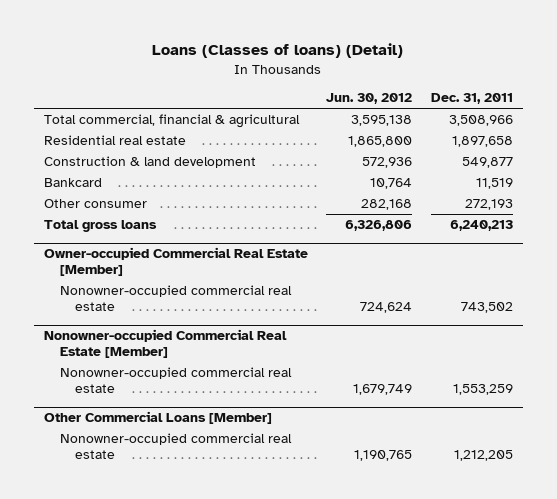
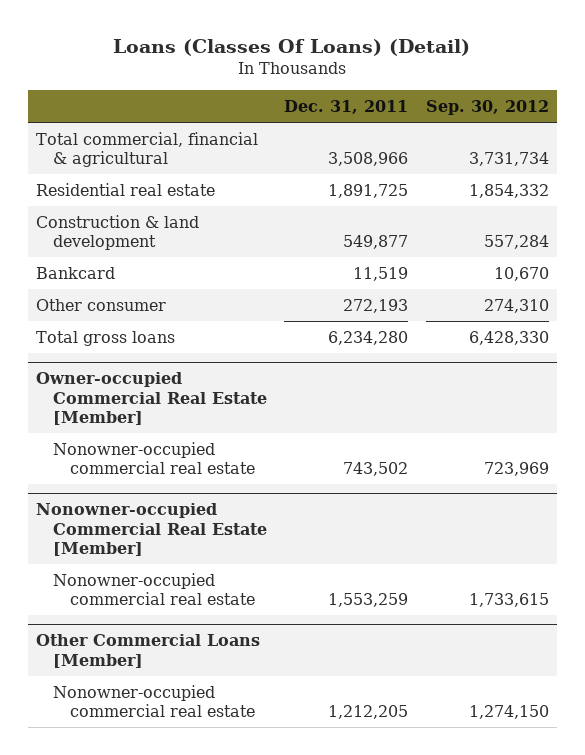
[152,43,404,59] Loans (Classes of loans) (Detail) -> [113,38,471,56] Loans (Classes Of Loans) (Detail)
[326,93,413,105] Jun. 30, 2012 -> none
none -> [425,100,549,116] Sep. 30, 2012
[452,135,514,147] 1,897,658 -> [328,183,409,198] 1,891,725
[450,219,514,231] 6,240,213 -> [328,330,409,345] 6,234,280

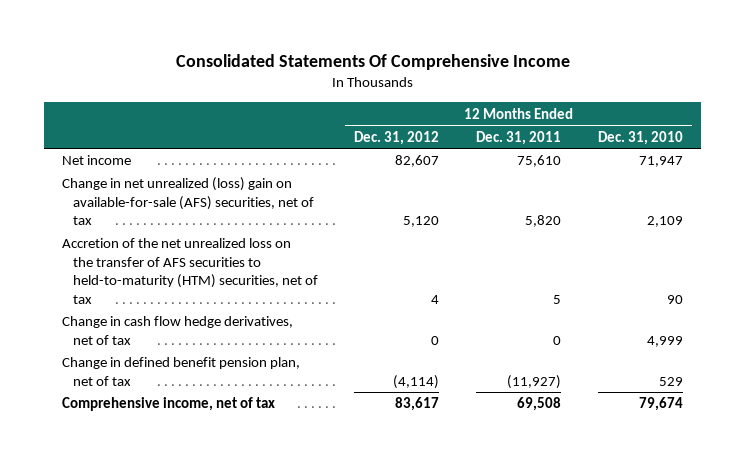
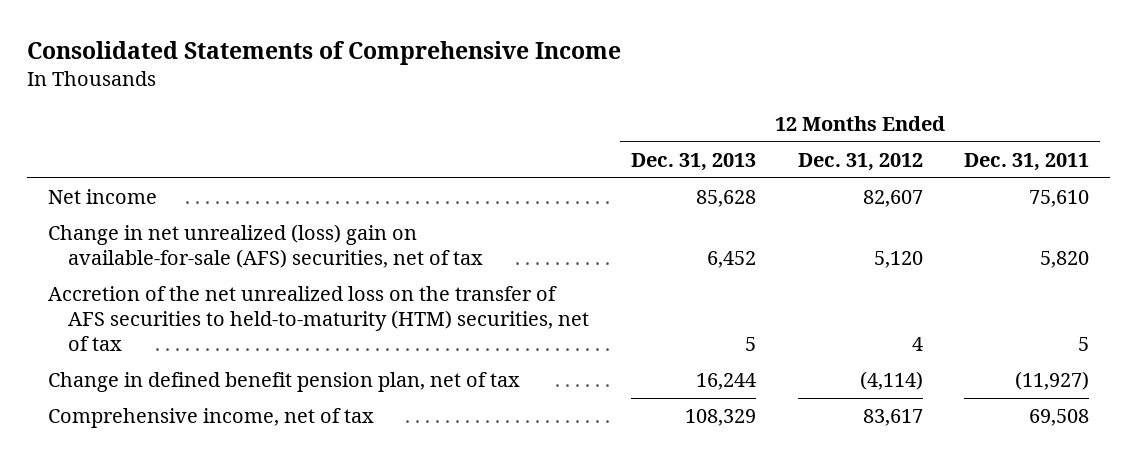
[175,54,570,71] Consolidated Statements Of Comprehensive Income -> [27,40,622,65] Consolidated Statements of Comprehensive Income
[597,130,683,145] Dec. 31, 2010 -> none
none -> [630,153,756,172] Dec. 31, 2013
[62,316,294,345] Change in cash flow hedge derivatives, net of tax -> none

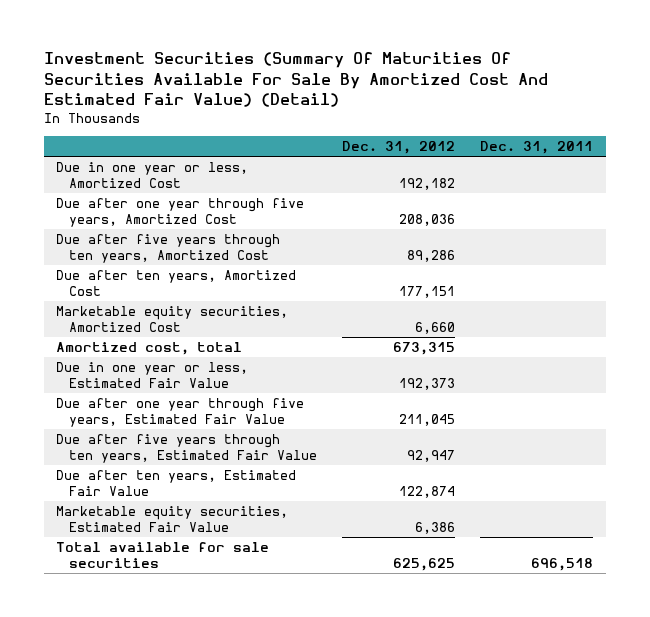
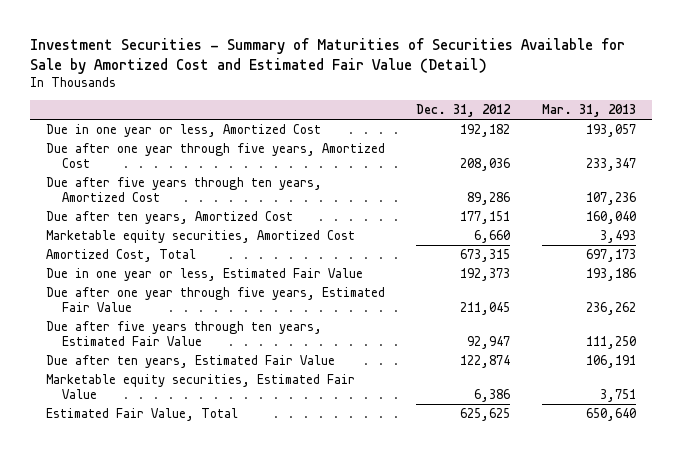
[43,52,548,108] Investment Securities (Summary Of Maturities Of Securities Available For Sale By Amortized Cost And Estimated Fair Value) (Detail) -> [29,37,625,74] Investment Securities - Summary of Maturities of Securities Available for Sale by Amortized Cost and Estimated Fair Value (Detail)
[480,140,594,154] Dec. 31, 2011 -> none
none -> [541,104,636,118] Mar. 31, 2013
[56,342,243,356] Amortized cost, total -> [45,249,196,263] Amortized Cost, Total
[56,542,270,568] Total available for sale securities -> [45,408,238,422] Estimated Fair Value, Total

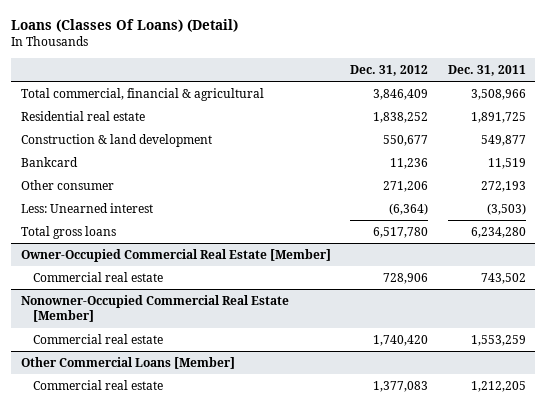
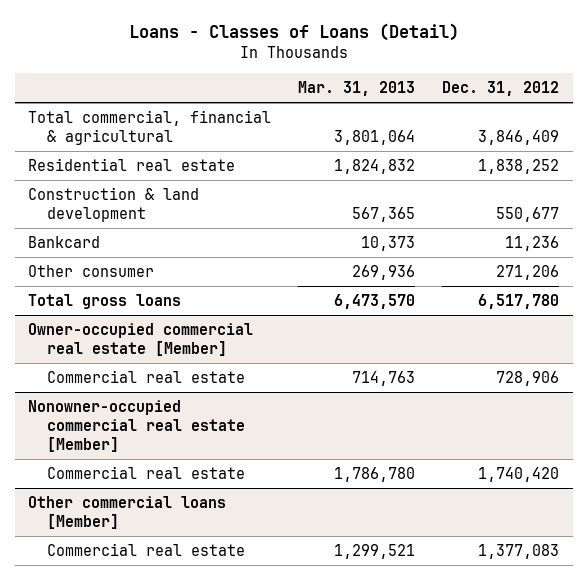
[11,18,239,32] Loans (Classes Of Loans) (Detail) -> [128,23,459,42] Loans - Classes of Loans (Detail)
[447,64,526,76] Dec. 31, 2011 -> none
none -> [298,81,416,97] Mar. 31, 2013
[20,202,153,213] Less: Unearned interest -> none
[20,248,331,262] Owner-Occupied Commercial Real Estate [Member] -> [28,323,254,357] Owner-occupied commercial real estate [Member]
[20,294,289,323] Nonowner-Occupied Commercial Real Estate [Member] -> [28,400,245,453] Nonowner-occupied commercial real estate [Member]
[20,356,235,369] Other Commercial Loans [Member] -> [28,496,227,530] Other commercial loans [Member]

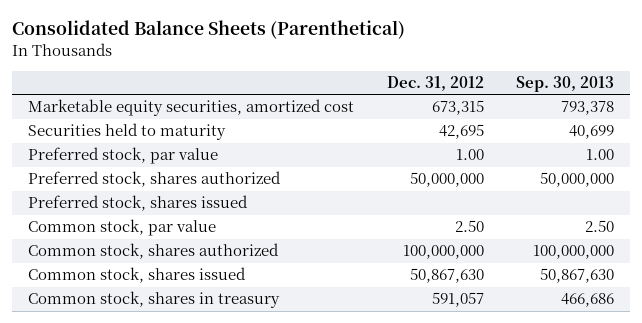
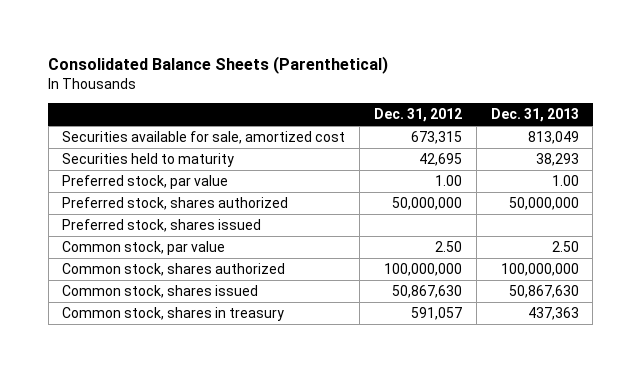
[515,75,614,92] Sep. 30, 2013 -> none
none -> [490,108,579,123] Dec. 31, 2013
[28,99,355,117] Marketable equity securities, amortized cost -> [62,131,346,145] Securities available for sale, amortized cost

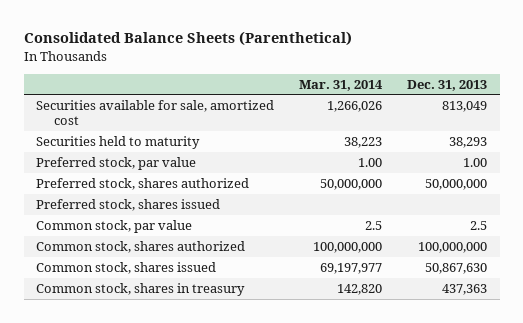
[374,108,463,123] Dec. 31, 2012 -> none
none -> [299,79,384,91] Mar. 31, 2014
[551,241,579,253] 2.50 -> [470,221,488,231] 2.5

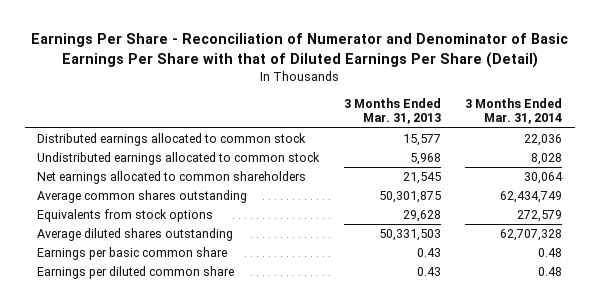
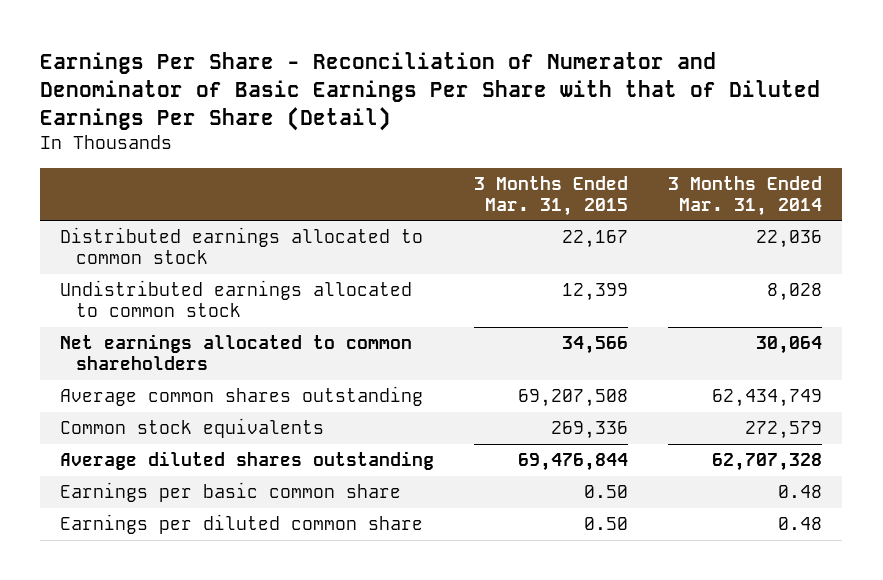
[343,97,441,125] 3 Months Ended Mar. 31, 2013 -> none
none -> [474,175,629,216] 3 Months Ended Mar. 31, 2015
[37,209,214,223] Equivalents from stock options -> [60,418,325,439] Common stock equivalents

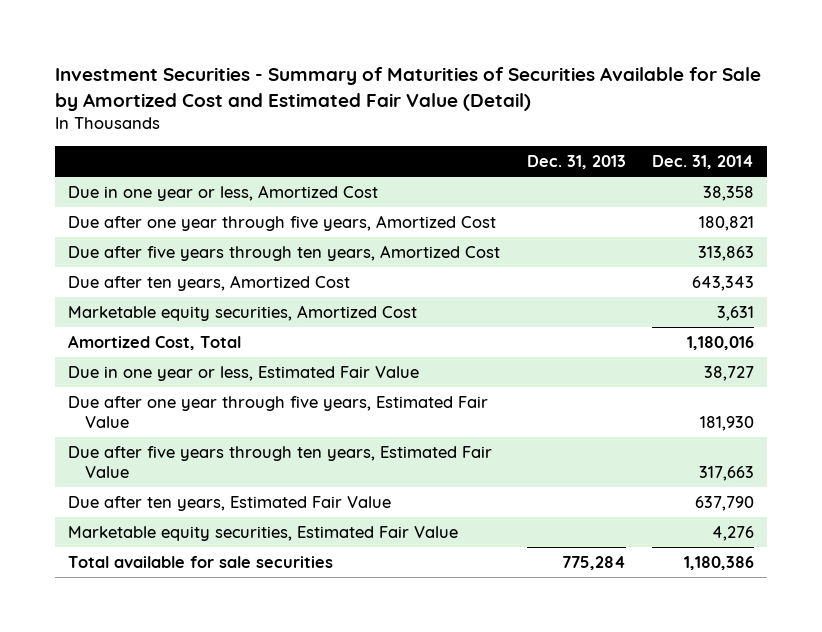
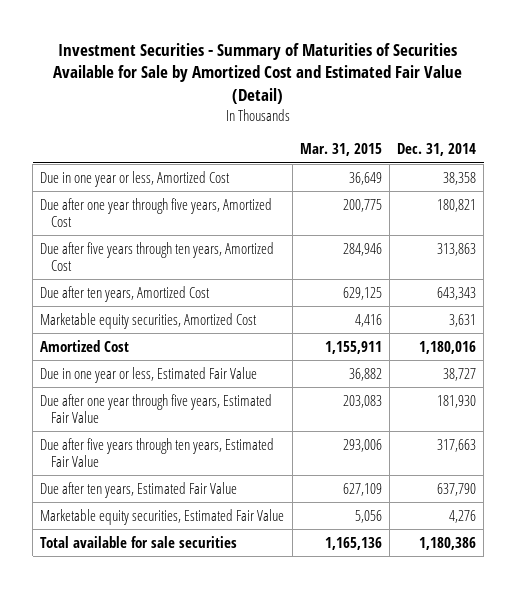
[526,155,626,170] Dec. 31, 2013 -> none
none -> [299,143,382,157] Mar. 31, 2015
[68,335,242,351] Amortized Cost, Total -> [40,339,130,352] Amortized Cost

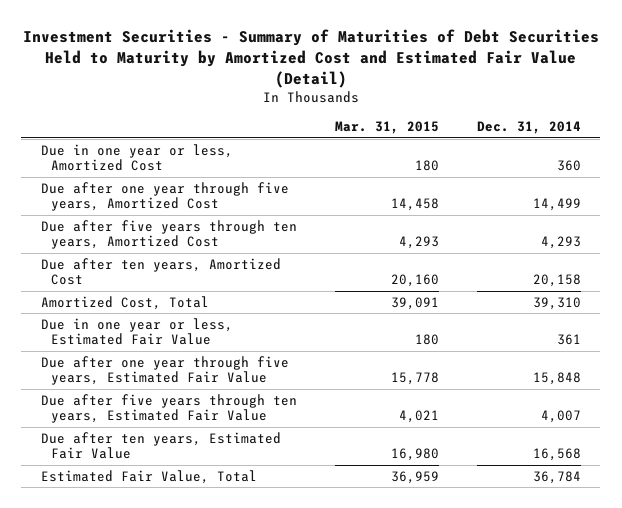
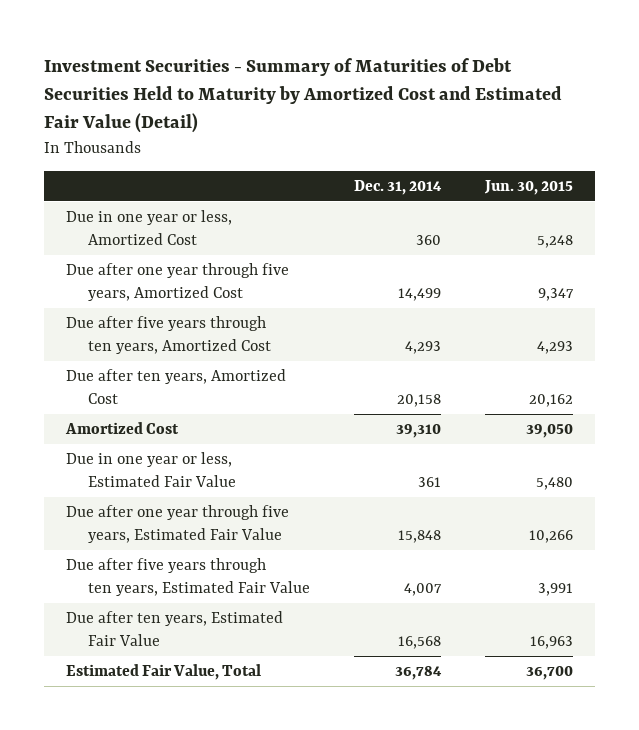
[334,121,439,135] Mar. 31, 2015 -> none
none -> [483,180,573,196] Jun. 30, 2015
[40,295,209,310] Amortized Cost, Total -> [65,422,180,435] Amortized Cost

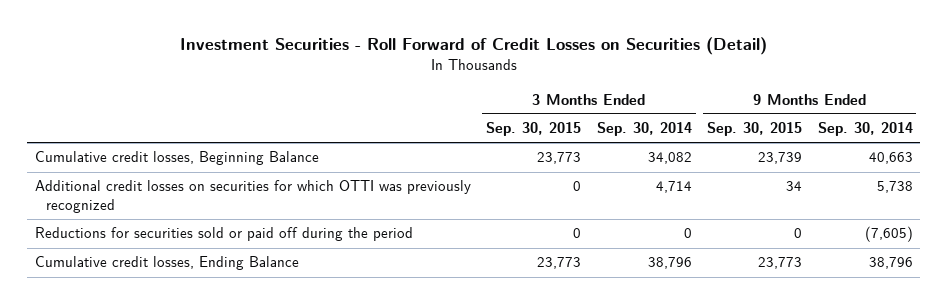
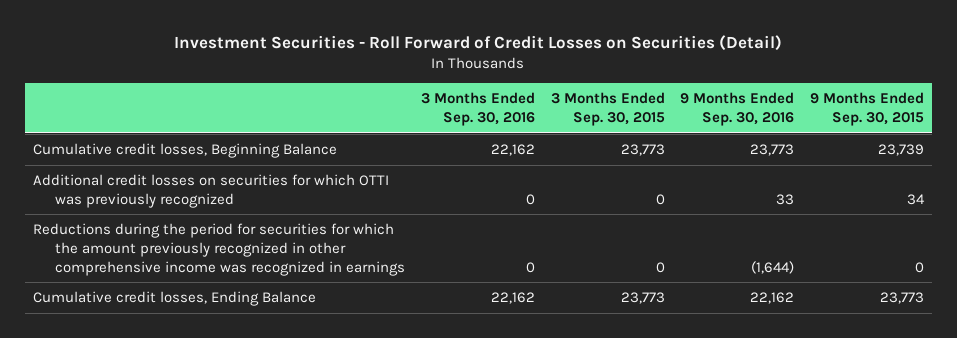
[596,122,692,137] Sep. 30, 2014 -> none
[817,122,913,137] Sep. 30, 2014 -> none
none -> [420,92,535,127] 3 Months Ended Sep. 30, 2016
none -> [680,92,795,127] 9 Months Ended Sep. 30, 2016
[34,227,413,242] Reductions for securities sold or paid off during the period -> [33,223,406,276] Reductions during the period for securities for which the amount previously recognized in other comprehensive income was recognized in earnings

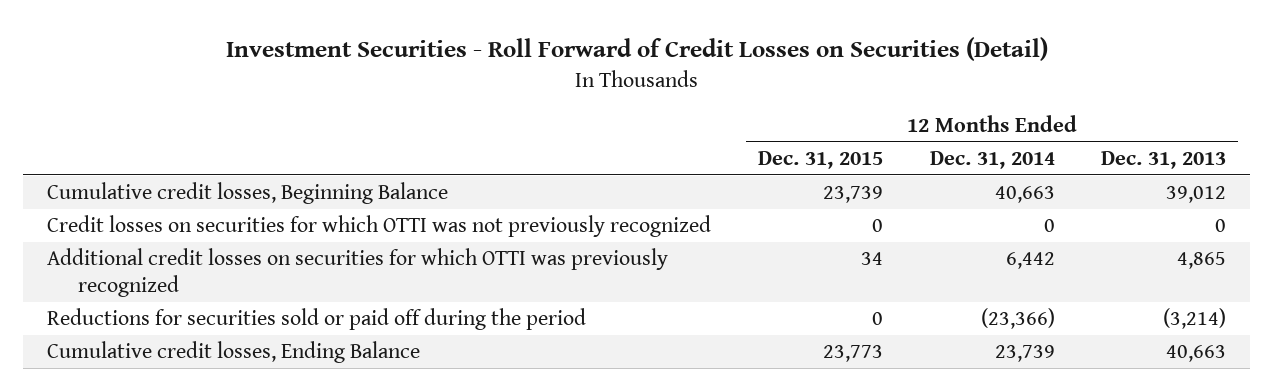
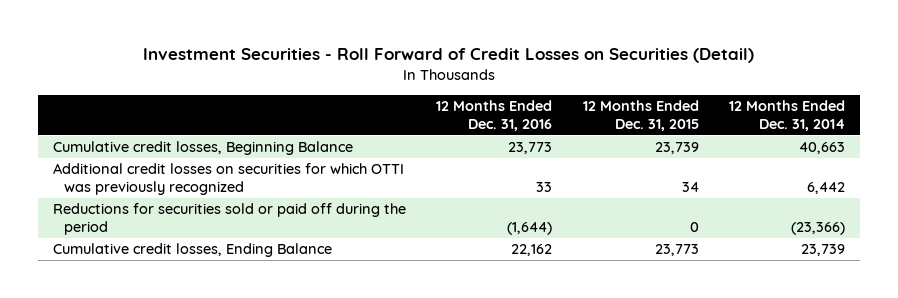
[1101,150,1227,169] Dec. 31, 2013 -> none
none -> [436,100,553,131] 12 Months Ended Dec. 31, 2016
[46,215,711,238] Credit losses on securities for which OTTI was not previously recognized -> none

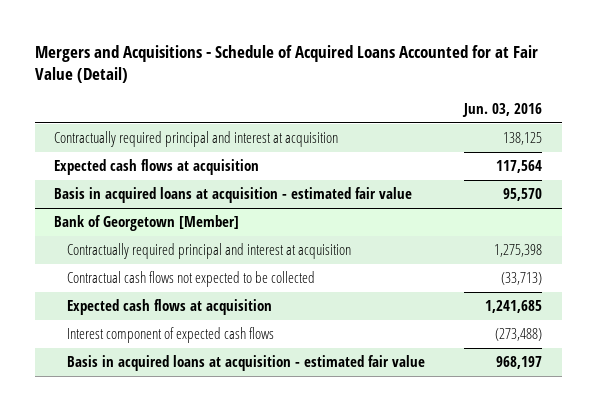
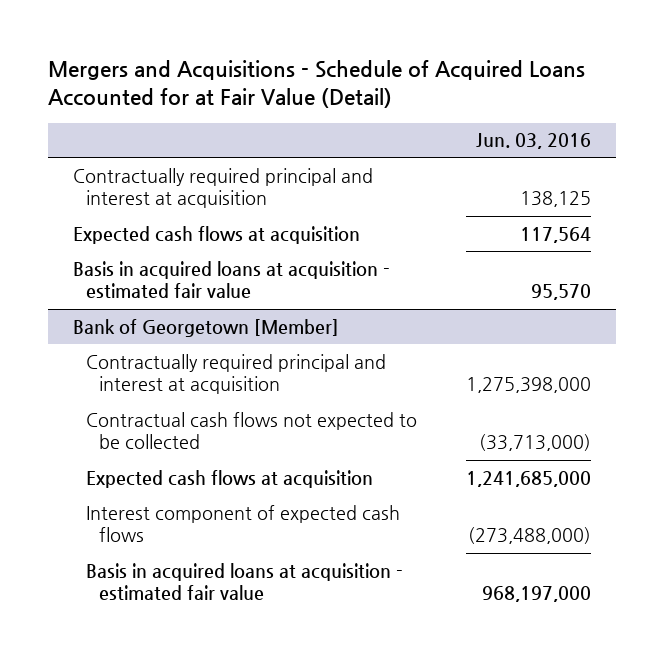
[494,244,543,258] 1,275,398 -> [466,377,592,394] 1,275,398,000
[501,272,543,286] (33,713) -> [479,434,592,452] (33,713,000)
[485,300,543,314] 1,241,685 -> [466,470,592,487] 1,241,685,000
[495,328,543,342] (273,488) -> [468,527,592,545] (273,488,000)
[496,356,543,370] 968,197 -> [482,586,592,603] 968,197,000

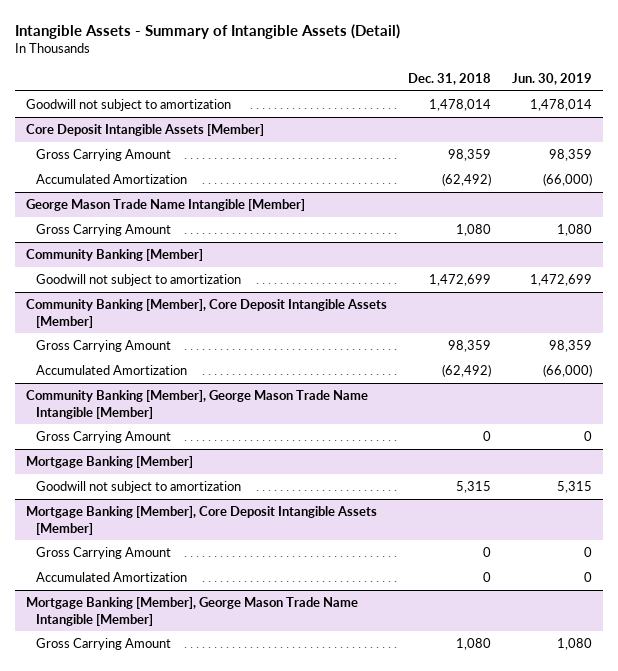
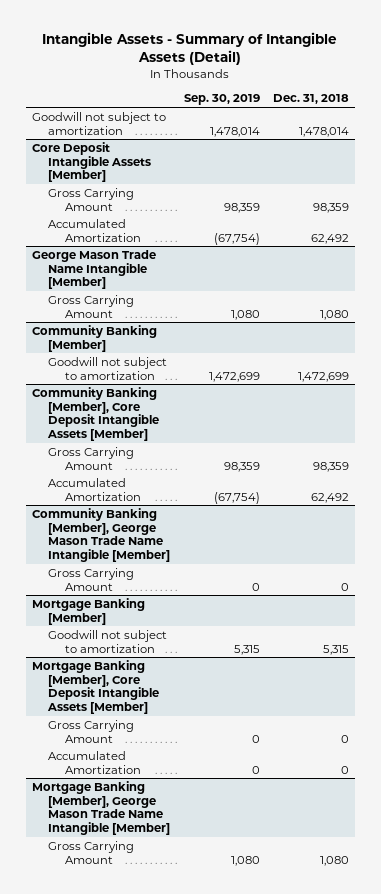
[512,73,593,86] Jun. 30, 2019 -> none
none -> [183,94,260,106] Sep. 30, 2019
[441,173,491,187] (62,492) -> [310,233,349,244] 62,492
[441,364,491,378] (62,492) -> [310,492,349,503] 62,492

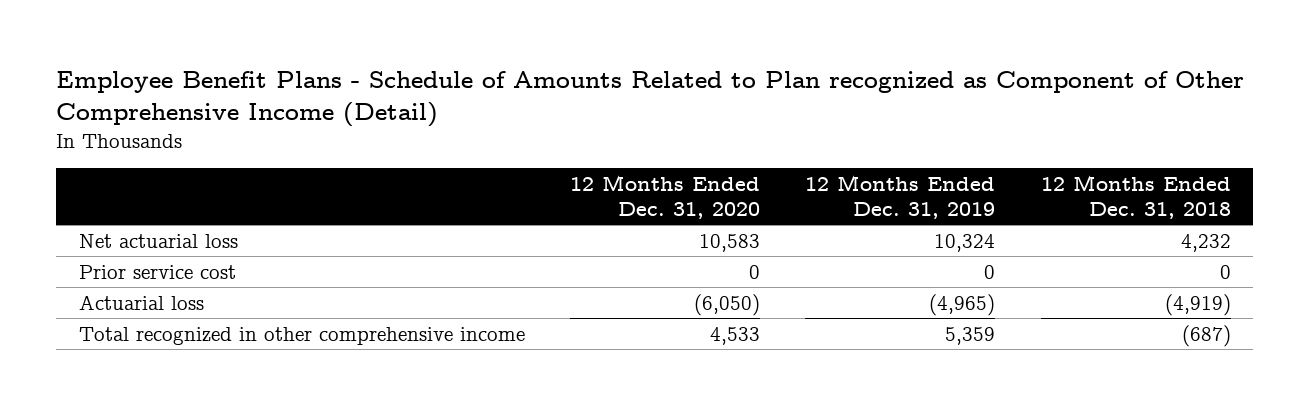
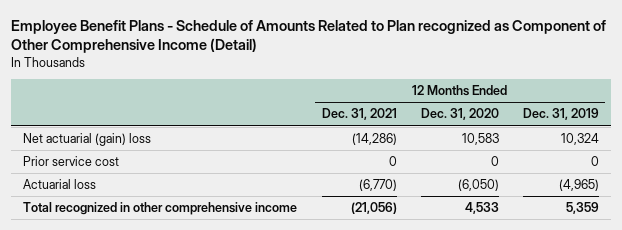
[1040,174,1231,219] 12 Months Ended Dec. 31, 2018 -> none
none -> [321,108,397,121] Dec. 31, 2021
[78,233,238,248] Net actuarial loss -> [23,133,152,147] Net actuarial (gain) loss

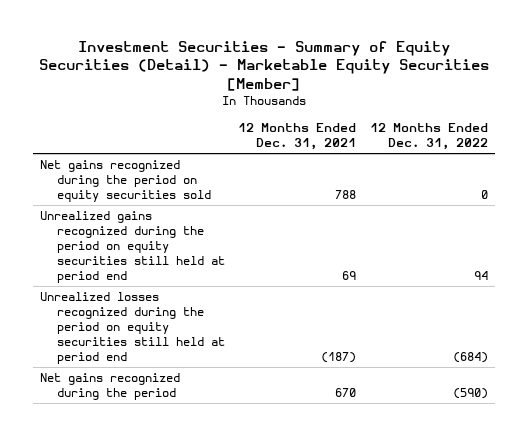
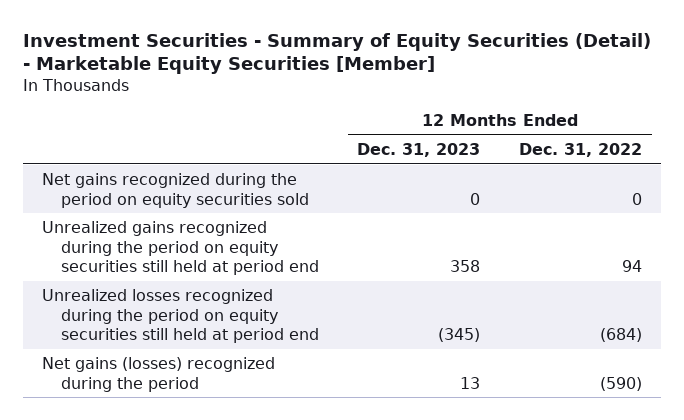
[238,123,357,151] 12 Months Ended Dec. 31, 2021 -> none
none -> [357,142,481,157] Dec. 31, 2023
[39,373,180,401] Net gains recognized during the period -> [42,356,276,392] Net gains (losses) recognized during the period

